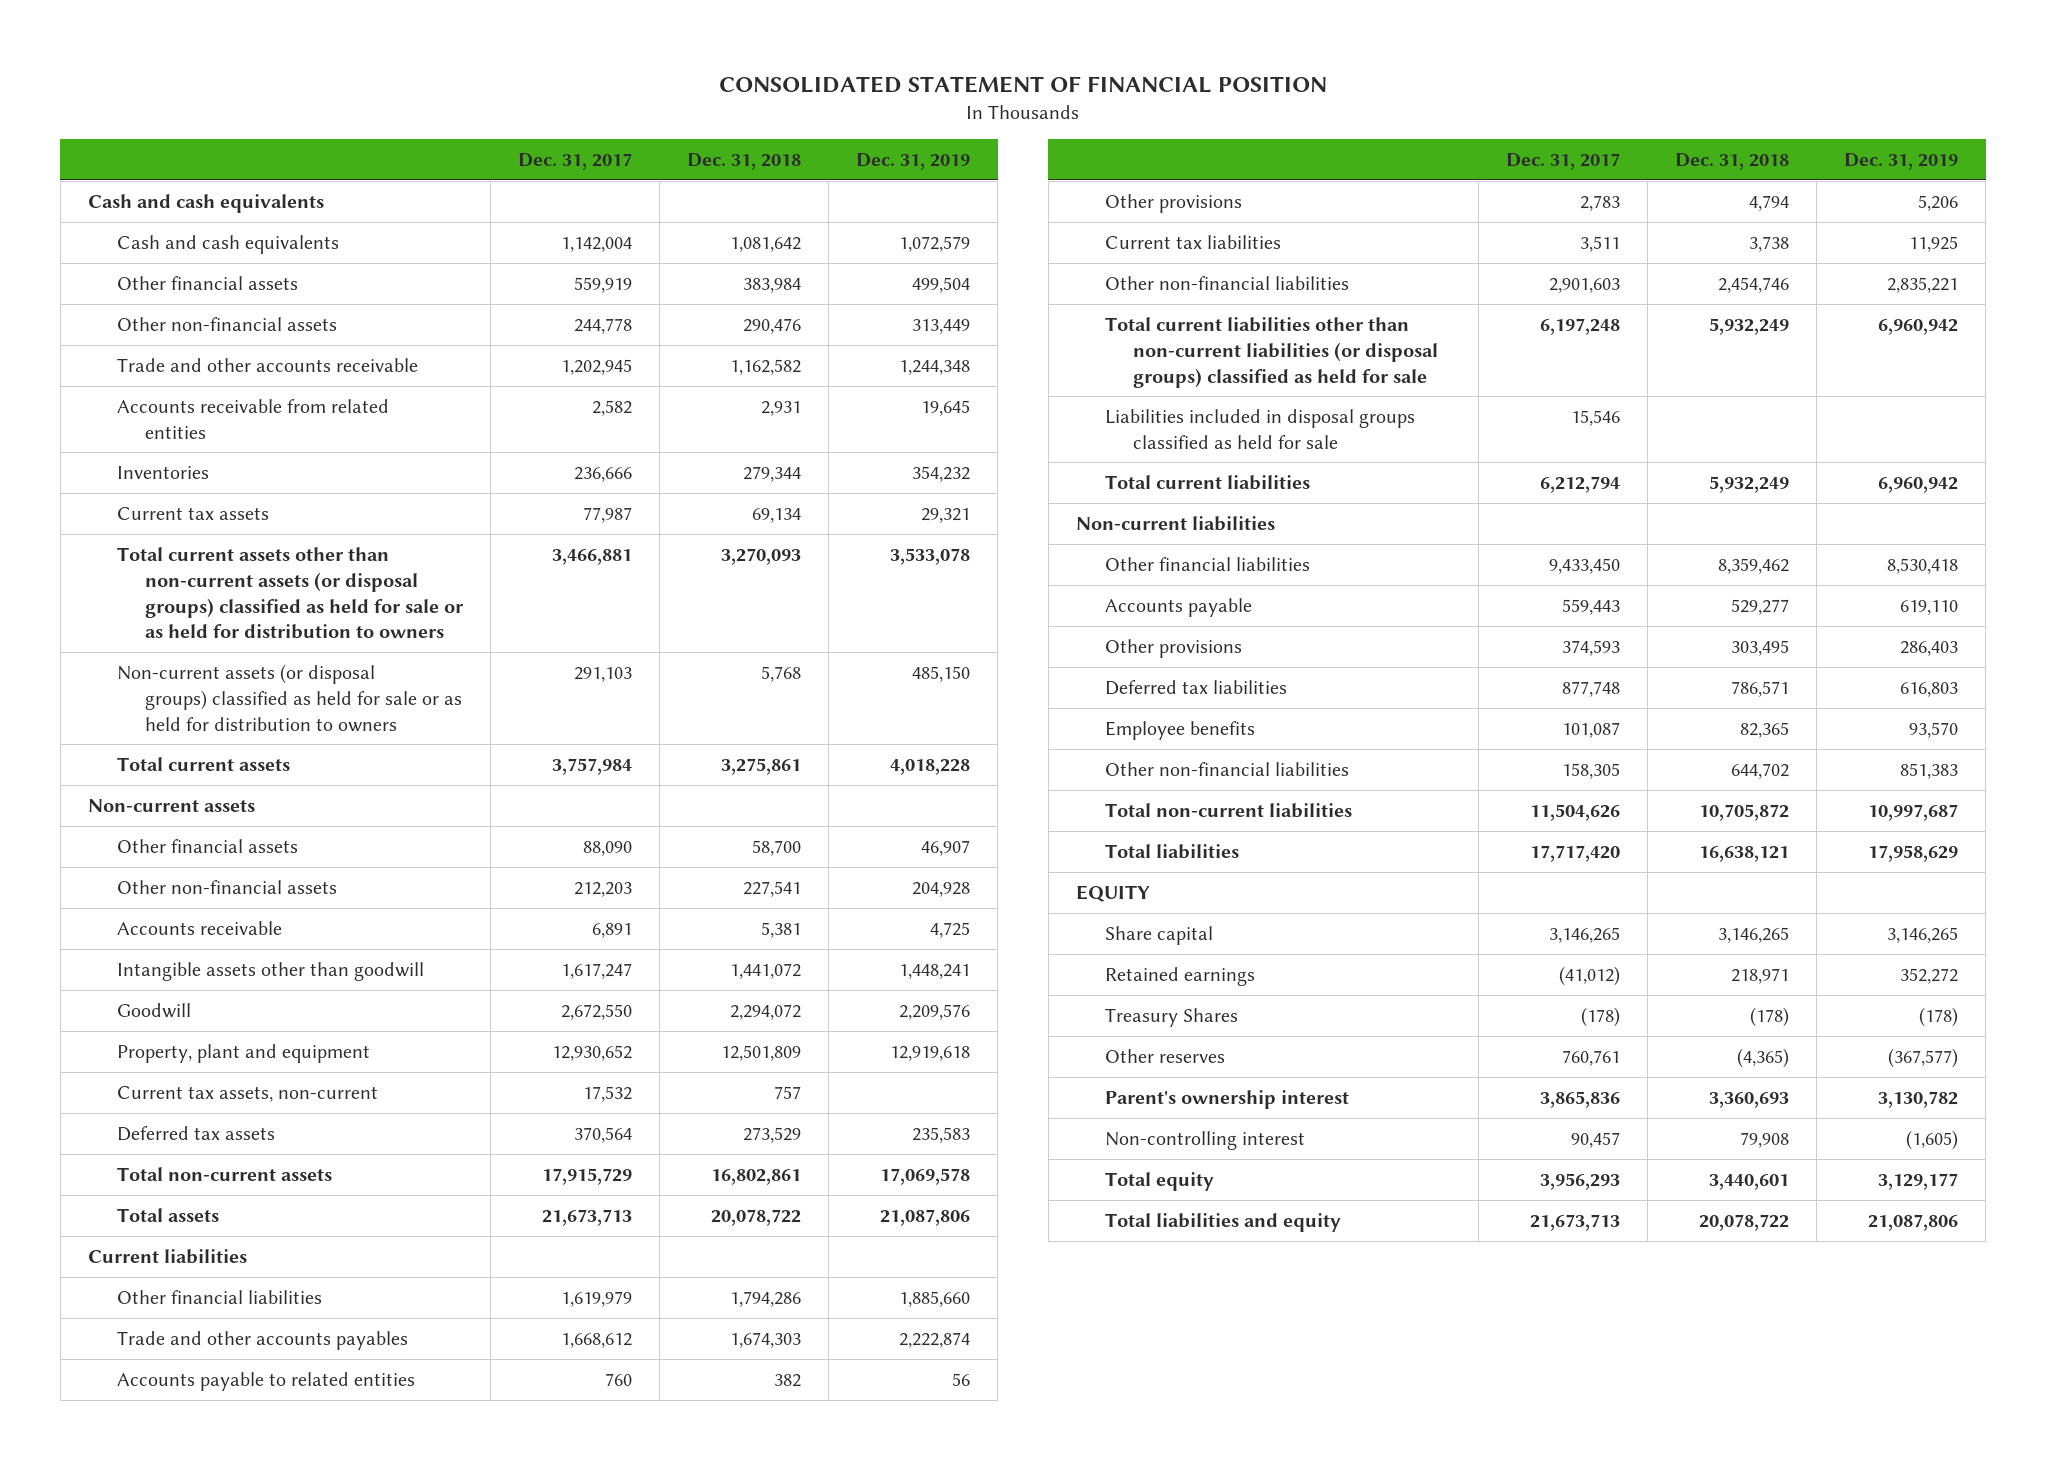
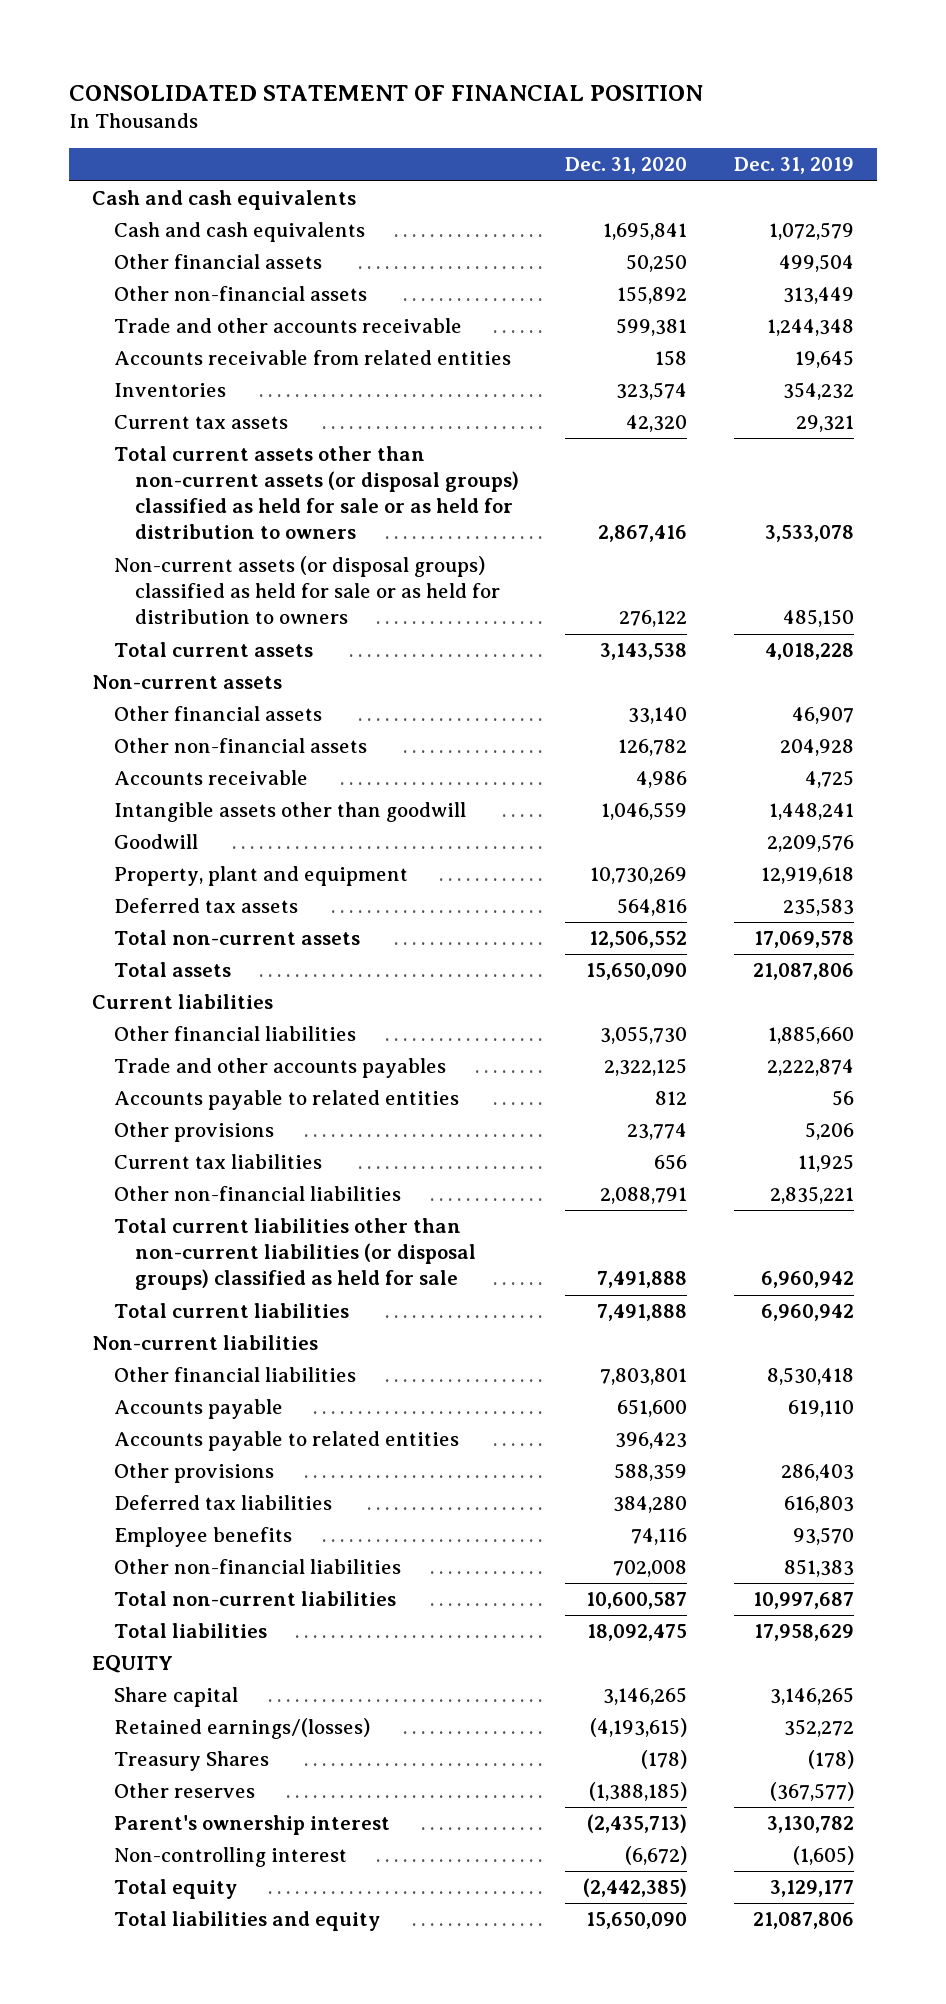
[518,153,633,171] Dec. 31, 2017 -> none
[687,153,802,171] Dec. 31, 2018 -> none
none -> [565,157,688,175] Dec. 31, 2020
[116,1085,378,1102] Current tax assets, non-current -> none
[1104,408,1415,449] Liabilities included in disposal groups classified as held for sale -> none
none -> [113,1431,459,1452] Accounts payable to related entities
[1104,966,1255,986] Retained earnings -> [113,1718,370,1740] Retained earnings/(losses)

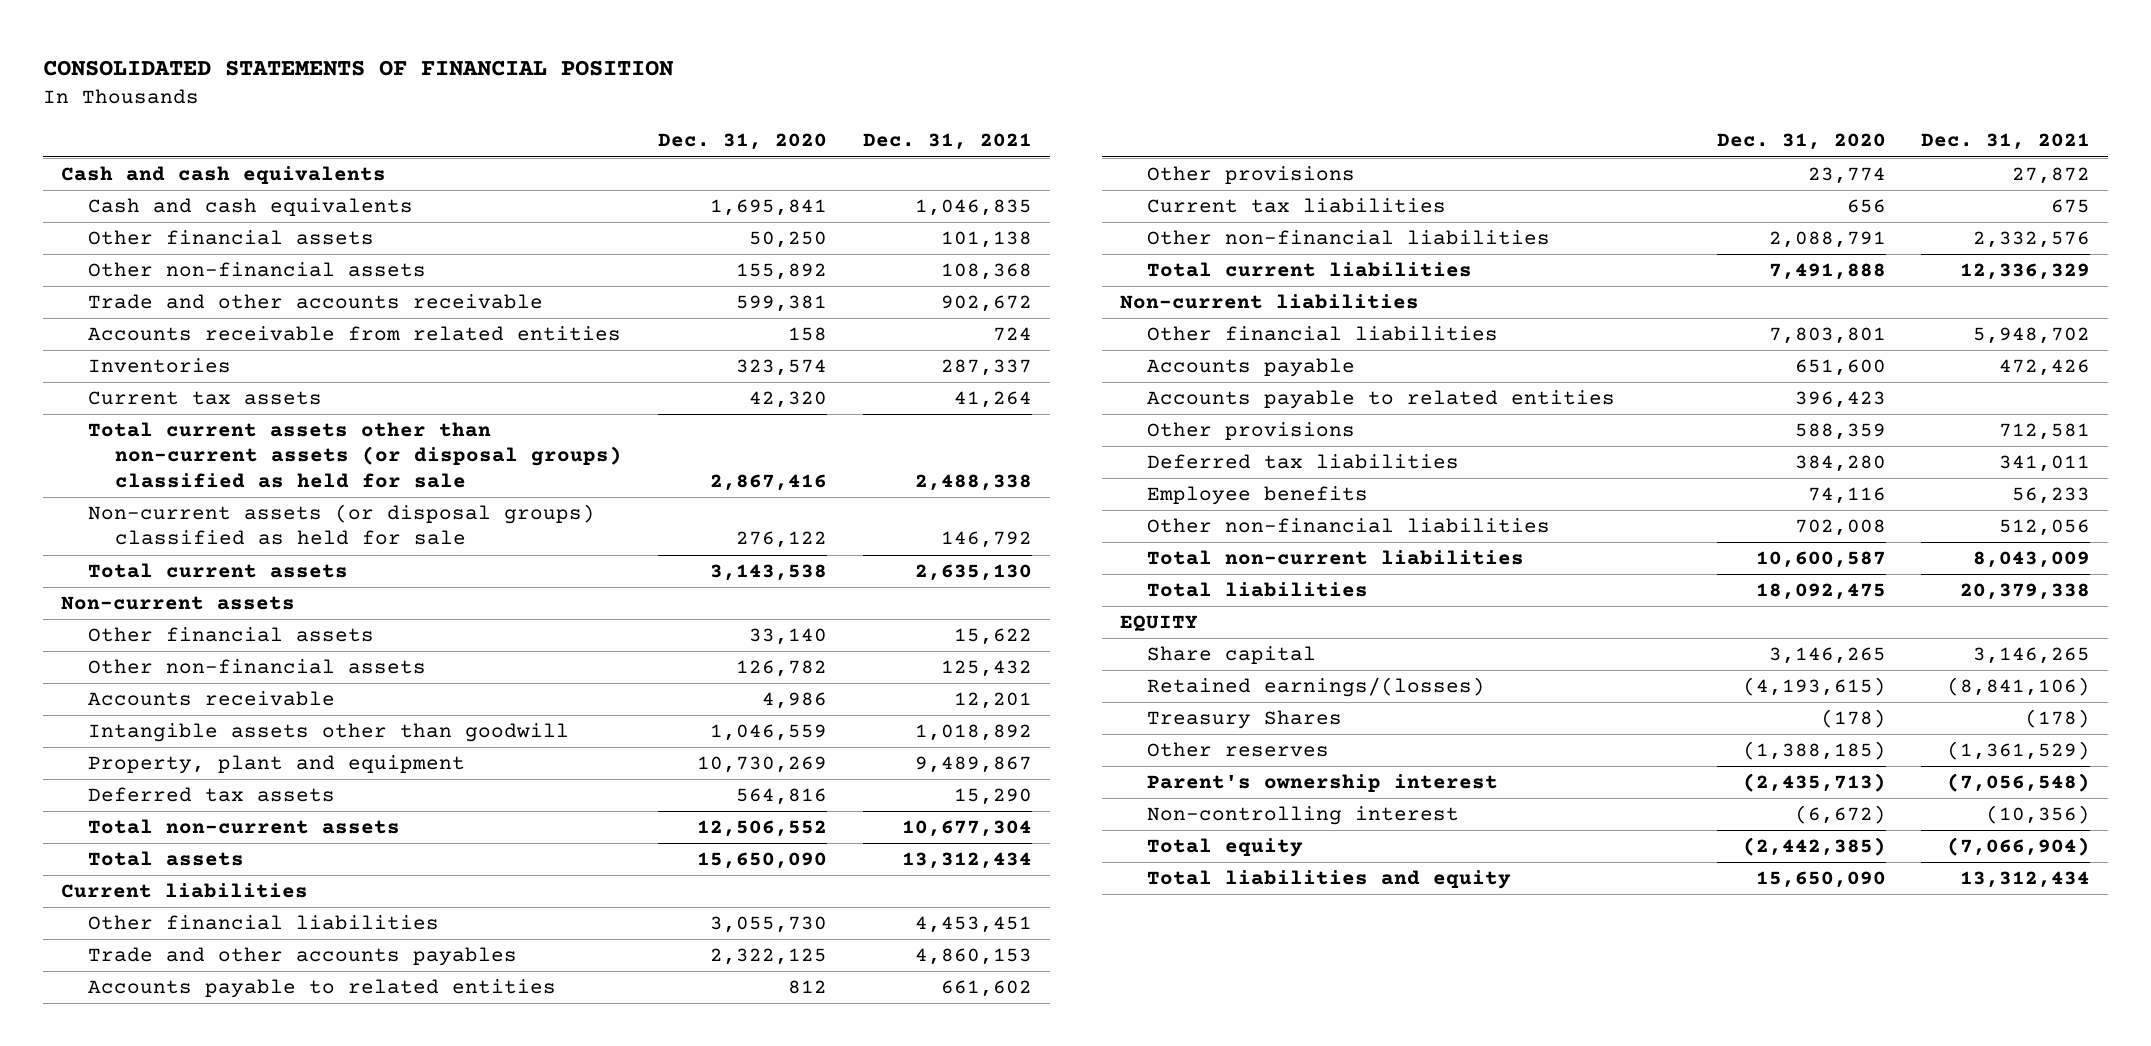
[69,84,704,101] CONSOLIDATED STATEMENT OF FINANCIAL POSITION -> [42,60,674,77] CONSOLIDATED STATEMENTS OF FINANCIAL POSITION
[733,157,854,175] Dec. 31, 2019 -> none
none -> [862,133,1032,151] Dec. 31, 2021
[113,446,520,540] Total current assets other than non-current assets (or disposal groups) classified as held for sale or as held for distribution to owners -> [87,422,622,488] Total current assets other than non-current assets (or disposal groups) classified as held for sale
[113,556,501,625] Non-current assets (or disposal groups) classified as held for sale or as held for distribution to owners -> [87,504,595,546] Non-current assets (or disposal groups) classified as held for sale
[113,834,198,850] Goodwill -> none
[113,1218,477,1291] Total current liabilities other than non-current liabilities (or disposal groups) classified as held for sale -> none

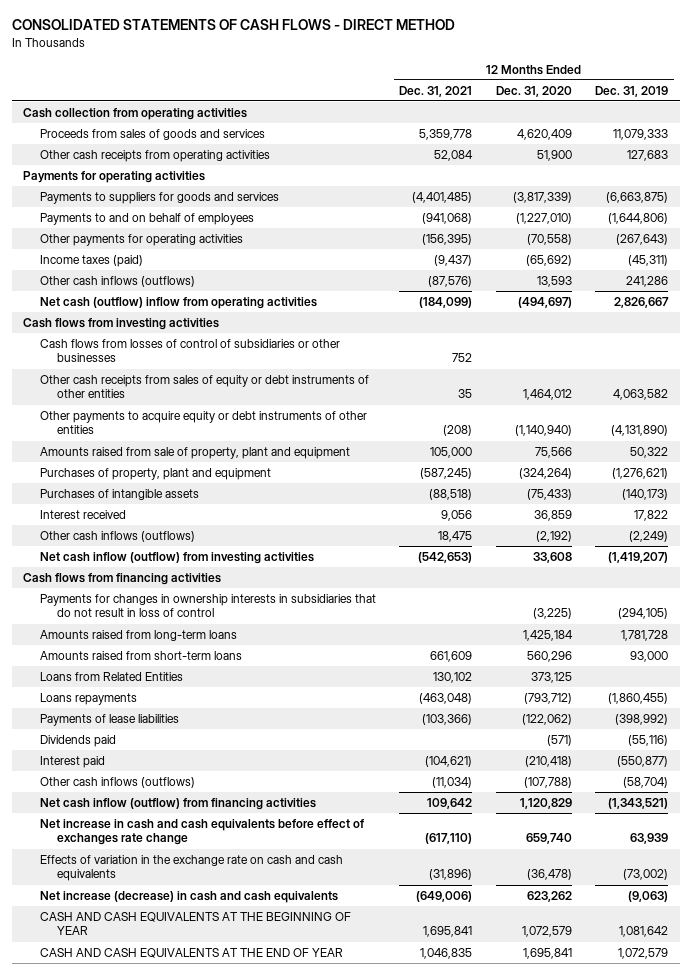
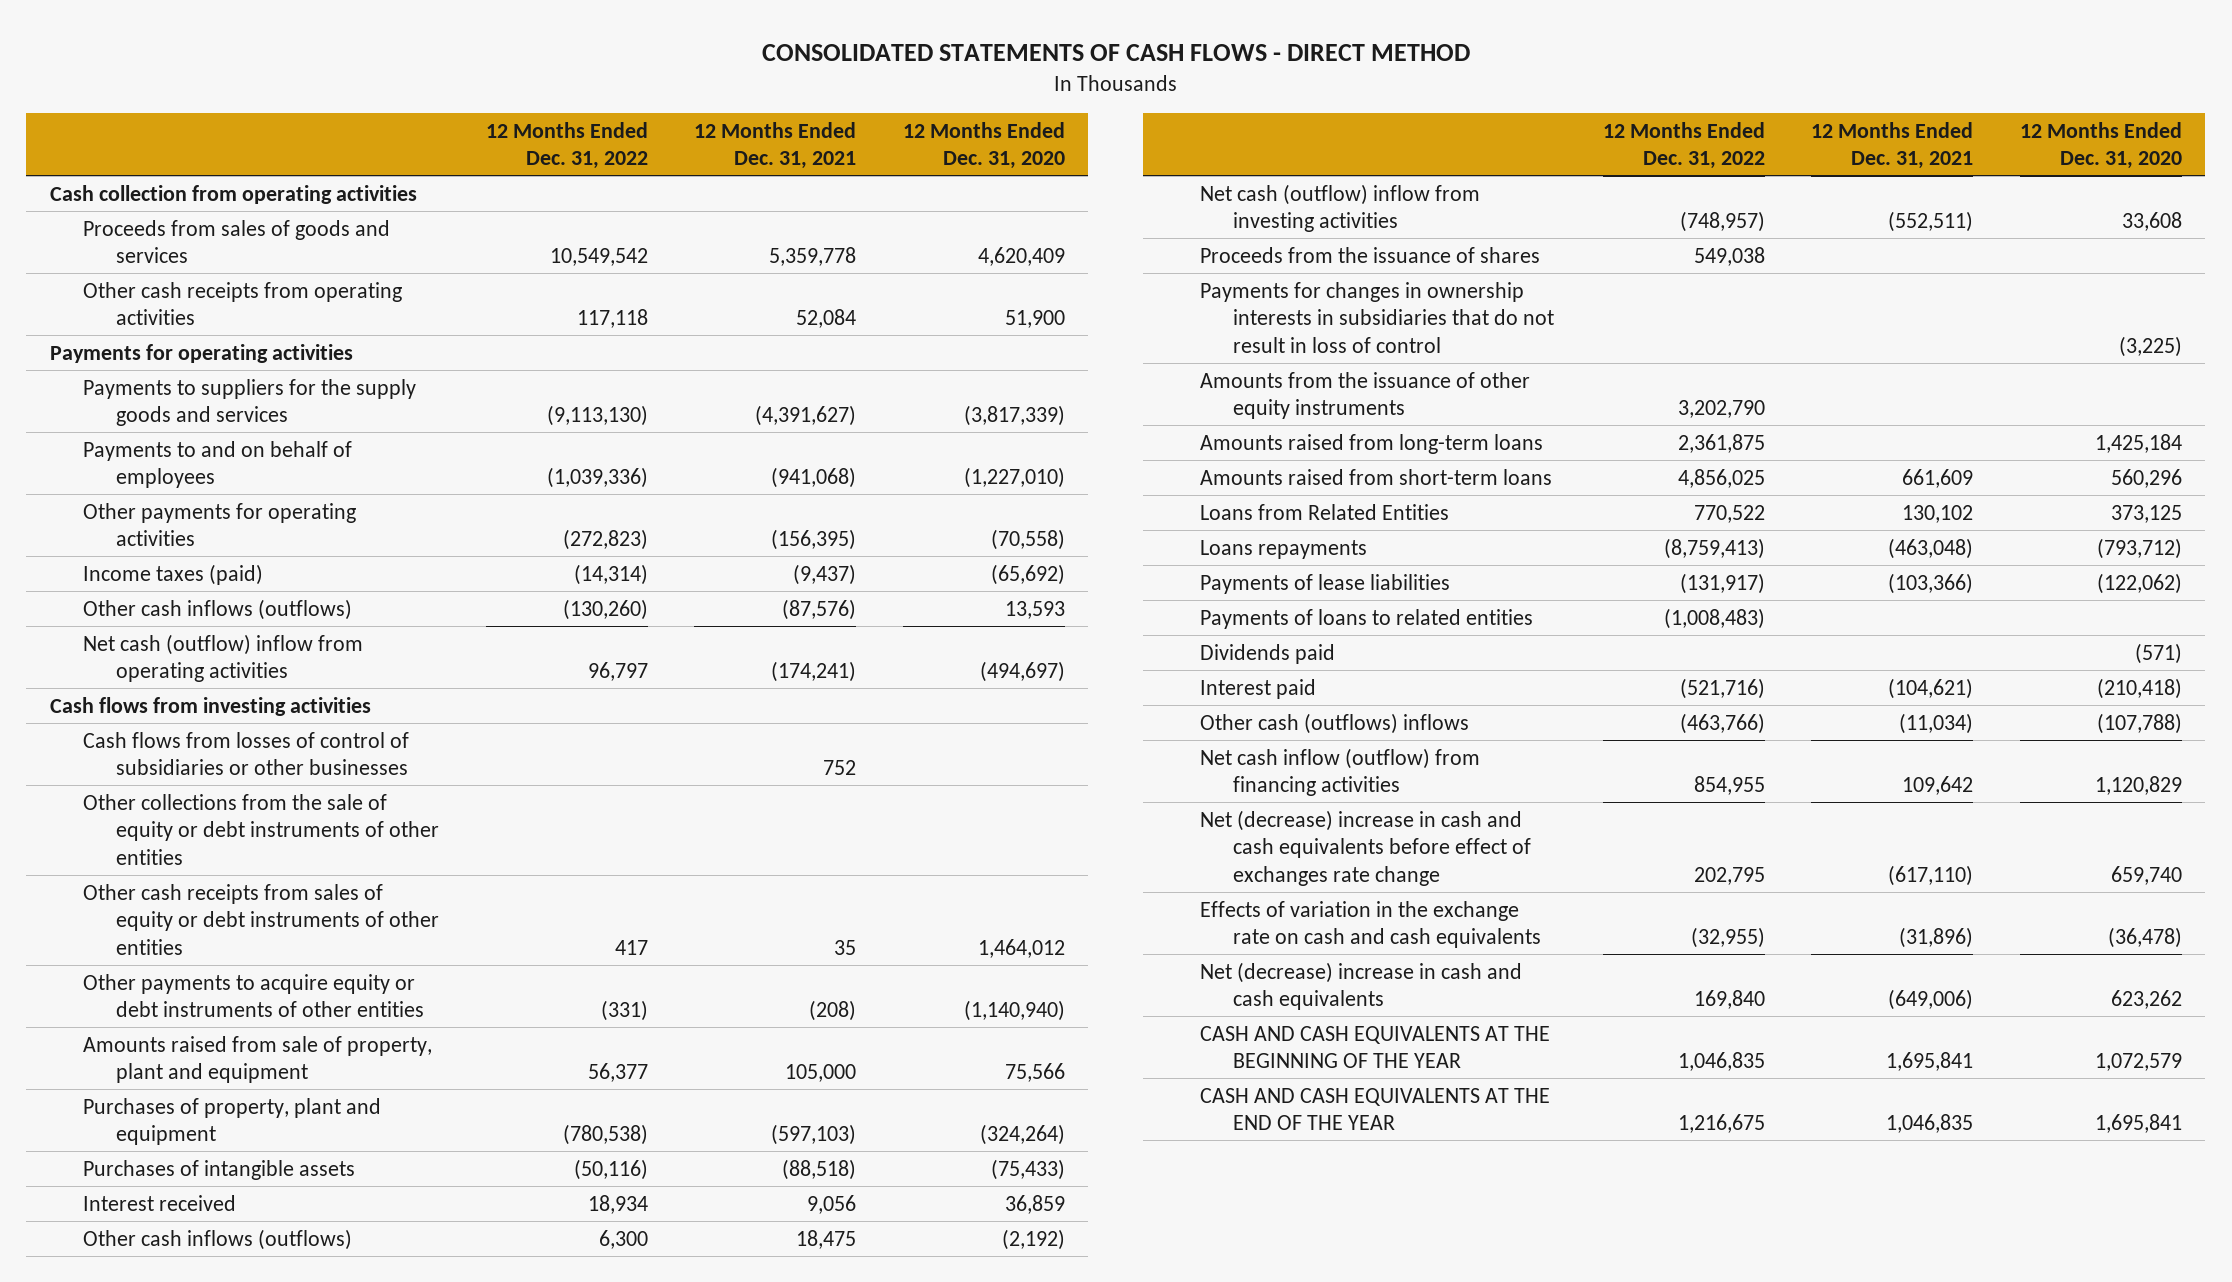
[595,85,669,97] Dec. 31, 2019 -> none
none -> [485,121,648,170] 12 Months Ended Dec. 31, 2022
[39,191,279,204] Payments to suppliers for goods and services -> [82,378,416,427] Payments to suppliers for the supply goods and services
[412,191,473,203] (4,401,485) -> [755,405,857,427] (4,391,627)
[419,296,473,308] (184,099) -> [771,661,857,683] (174,241)
none -> [82,793,439,865] Other collections from the sale of equity or debt instruments of other entities
[420,467,473,479] (587,245) -> [771,1124,857,1146] (597,103)
[23,572,222,585] Cash flows from financing activities -> none
[39,551,314,564] Net cash inflow (outflow) from investing activities -> [1199,183,1480,233] Net cash (outflow) inflow from investing activities
[418,551,473,563] (542,653) -> [1888,211,1974,233] (552,511)
none -> [1199,246,1540,263] Proceeds from the issuance of shares
none -> [1199,371,1530,420] Amounts from the issuance of other equity instruments
none -> [1199,608,1533,629] Payments of loans to related entities
[39,776,195,788] Other cash inflows (outflows) -> [1199,712,1469,734] Other cash (outflows) inflows
[39,818,364,846] Net increase in cash and cash equivalents before effect of exchanges rate change -> [1199,809,1531,886] Net (decrease) increase in cash and cash equivalents before effect of exchanges rate change
[39,890,338,903] Net increase (decrease) in cash and cash equivalents -> [1199,961,1522,1011] Net (decrease) increase in cash and cash equivalents
[39,911,351,936] CASH AND CASH EQUIVALENTS AT THE BEGINNING OF YEAR -> [1199,1025,1550,1069] CASH AND CASH EQUIVALENTS AT THE BEGINNING OF THE YEAR
[39,947,343,958] CASH AND CASH EQUIVALENTS AT THE END OF YEAR -> [1199,1087,1550,1131] CASH AND CASH EQUIVALENTS AT THE END OF THE YEAR

